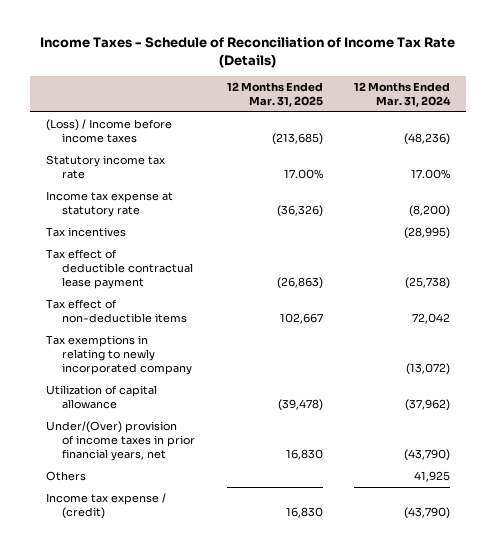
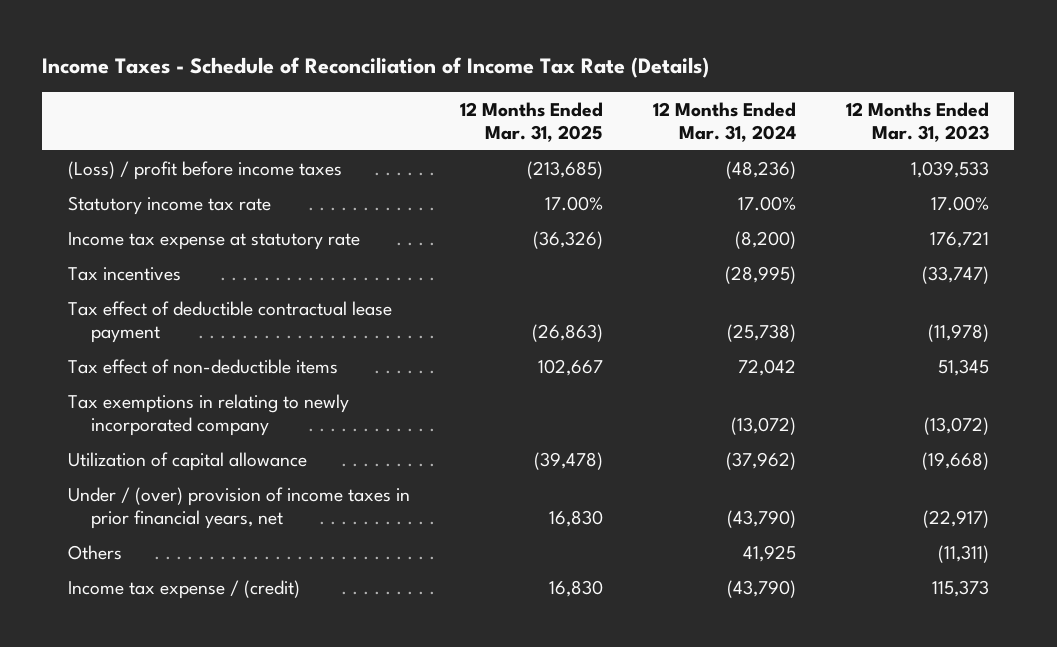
none -> [845,101,989,142] 12 Months Ended Mar. 31, 2023
[45,119,172,143] (Loss) / Income before income taxes -> [67,161,342,181] (Loss) / profit before income taxes
[45,421,196,461] Under/(Over) provision of income taxes in prior financial years, net -> [67,487,410,529] Under / (over) provision of income taxes in prior financial years, net

